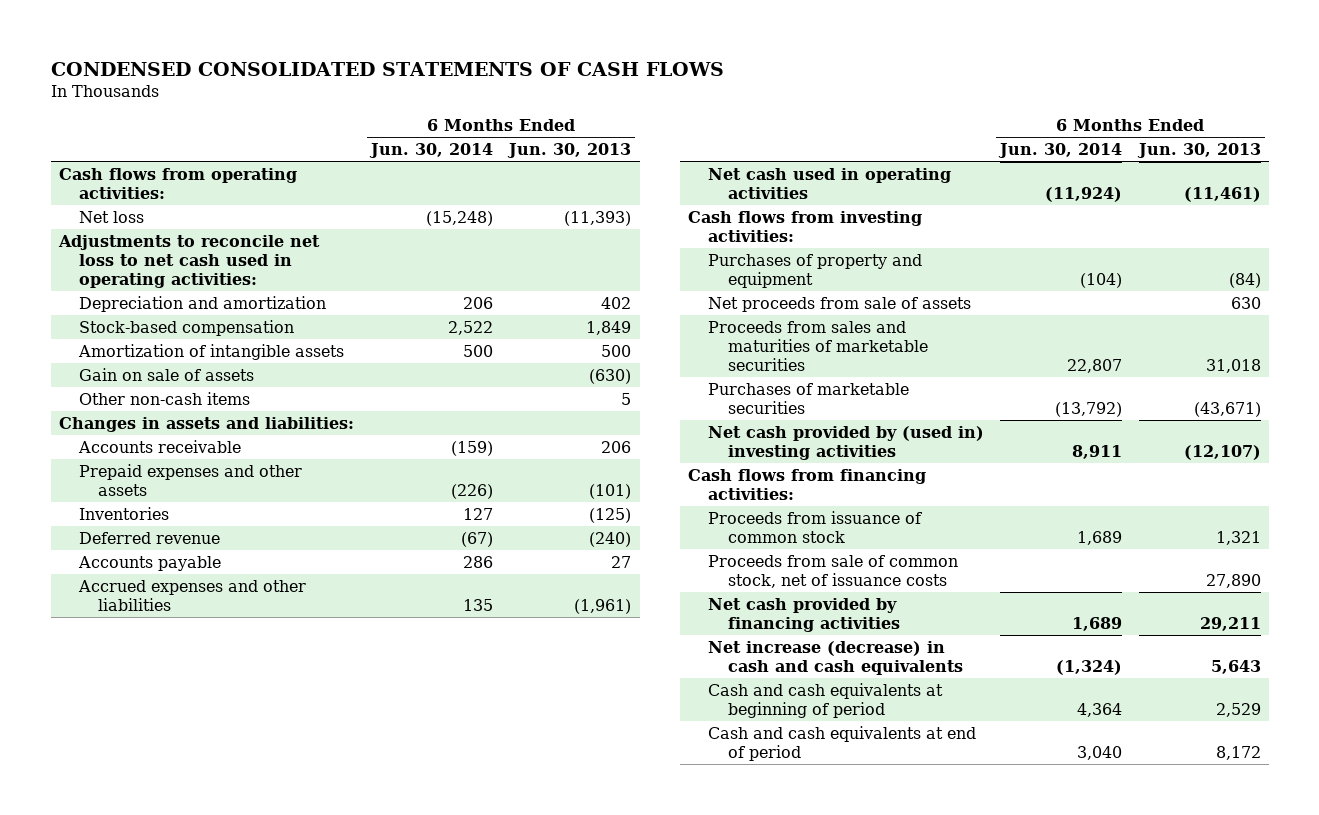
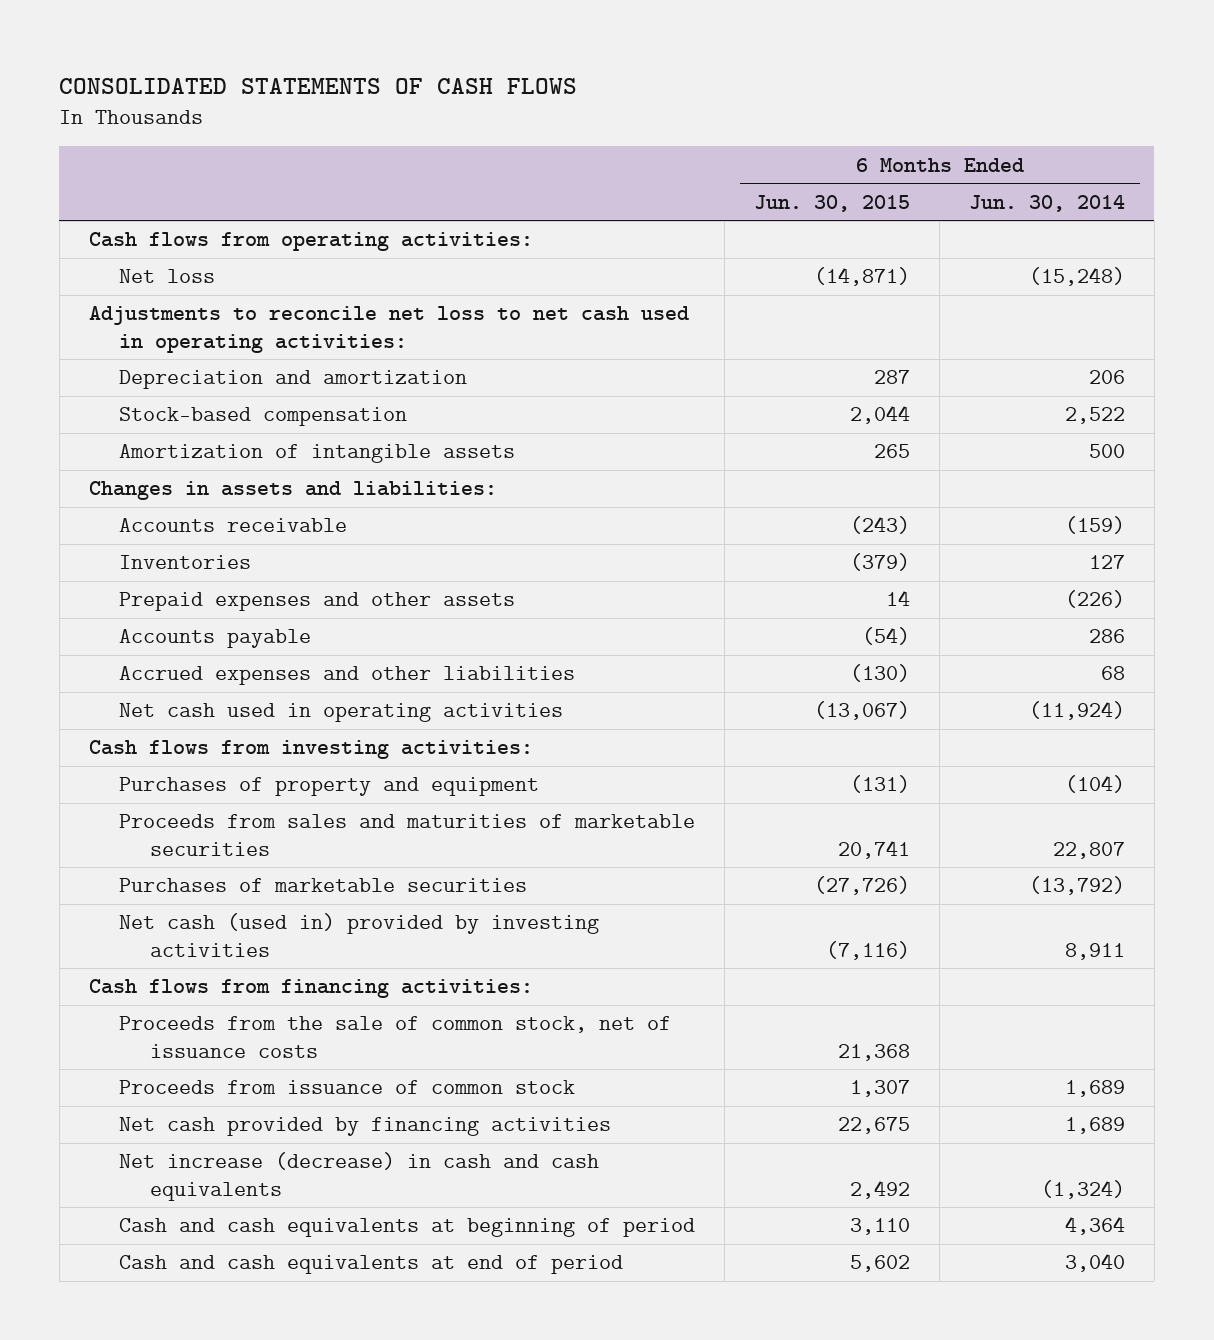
[50,61,724,76] CONDENSED CONSOLIDATED STATEMENTS OF CASH FLOWS -> [59,77,578,94] CONSOLIDATED STATEMENTS OF CASH FLOWS
[507,143,632,159] Jun. 30, 2013 -> none
none -> [754,194,911,212] Jun. 30, 2015
[78,367,254,381] Gain on sale of assets -> none
[78,391,250,405] Other non-cash items -> none
[78,531,220,544] Deferred revenue -> none
[78,463,302,496] Prepaid expenses and other assets -> [119,592,516,612] Prepaid expenses and other assets
[462,598,493,611] 135 -> [1100,666,1125,681] 68
[707,296,971,312] Net proceeds from sale of assets -> none
[707,425,984,460] Net cash provided by (used in) investing activities -> [119,913,600,957] Net cash (used in) provided by investing activities
none -> [119,1016,672,1058] Proceeds from the sale of common stock, net of issuance costs
[707,554,958,588] Proceeds from sale of common stock, net of issuance costs -> none

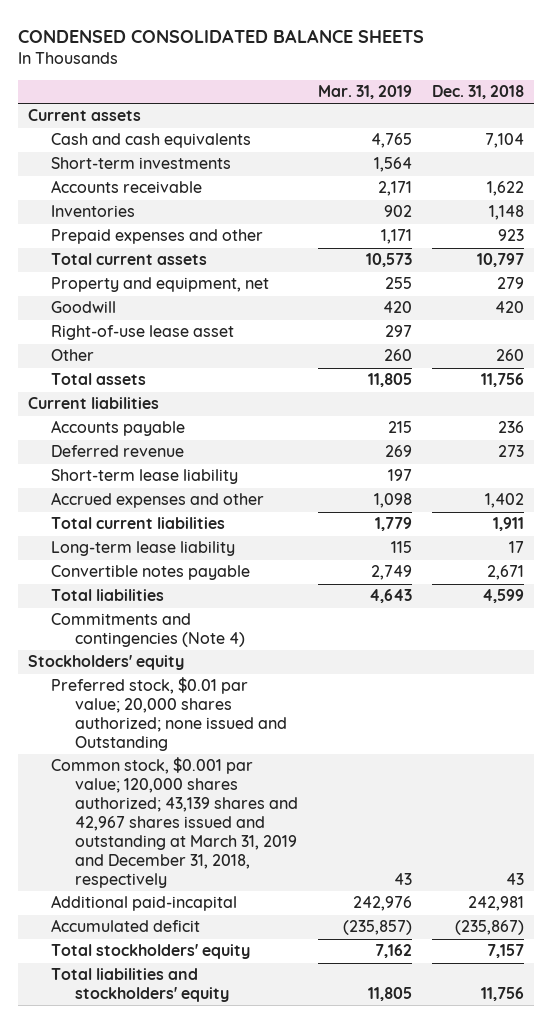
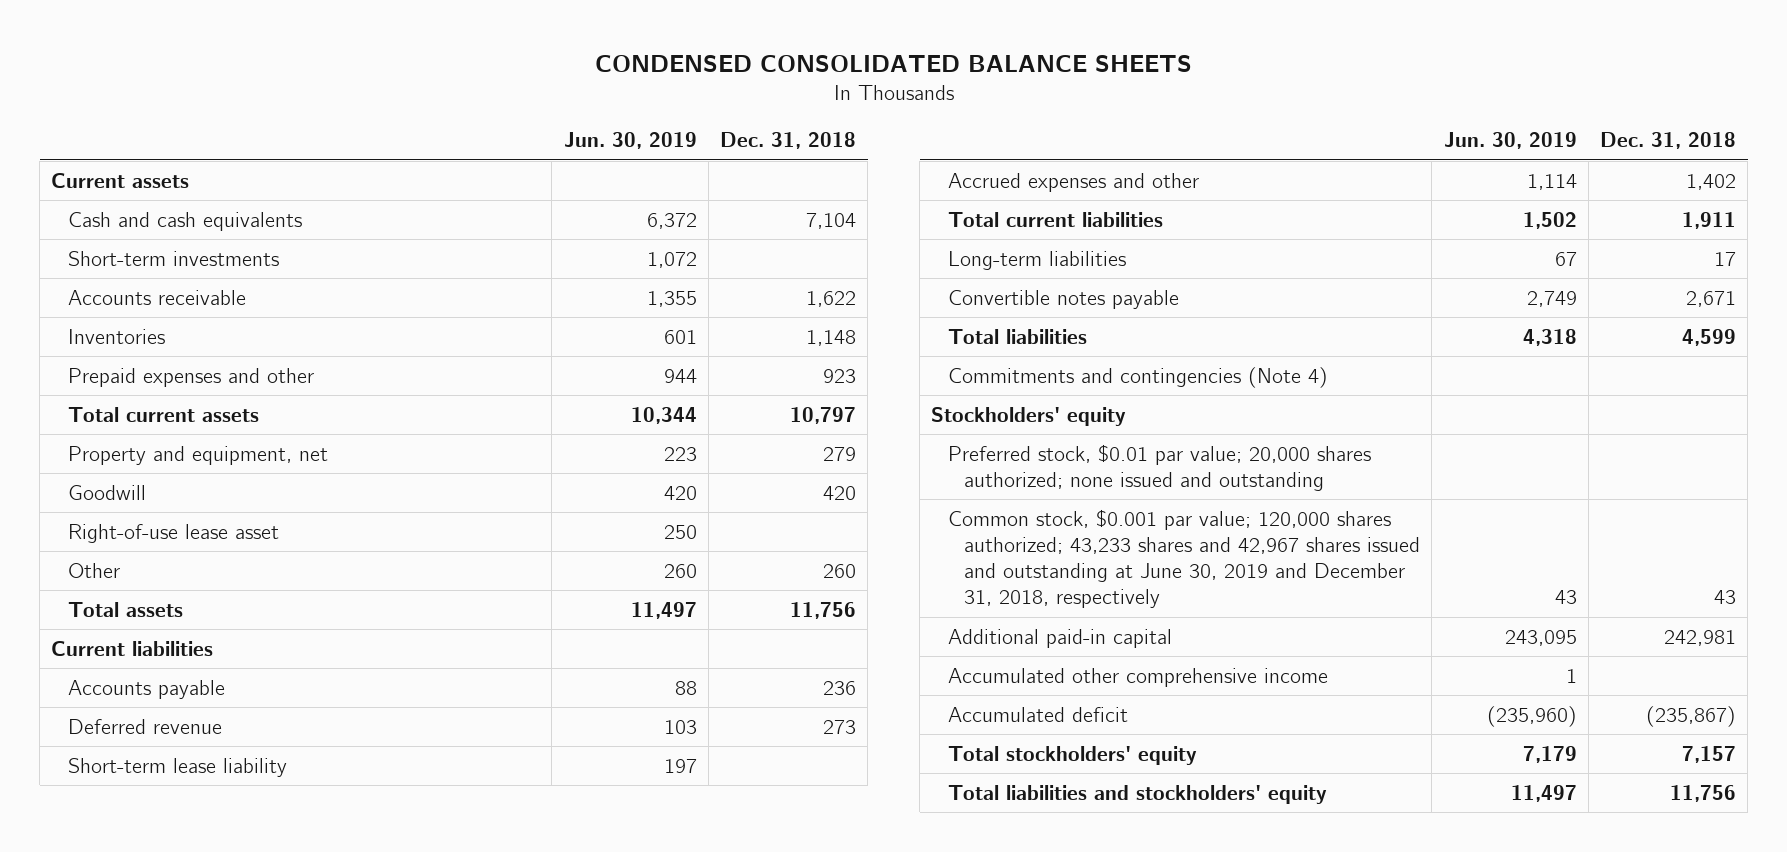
[318,85,413,100] Mar. 31, 2019 -> none
none -> [563,132,697,150] Jun. 30, 2019
[51,541,236,557] Long-term lease liability -> none
none -> [947,250,1126,270] Long-term liabilities
[51,677,287,752] Preferred stock, $0.01 par value; 20,000 shares authorized; none issued and Outstanding -> [947,443,1371,491] Preferred stock, $0.01 par value; 20,000 shares authorized; none issued and outstanding
[51,757,298,888] Common stock, $0.001 par value; 120,000 shares authorized; 43,139 shares and 42,967 shares issued and outstanding at March 31, 2019 and December 31, 2018, respectively -> [947,508,1421,609] Common stock, $0.001 par value; 120,000 shares authorized; 43,233 shares and 42,967 shares issued and outstanding at June 30, 2019 and December 31, 2018, respectively
[51,895,238,912] Additional paid-incapital -> [947,628,1172,648] Additional paid-in capital
none -> [947,667,1328,687] Accumulated other comprehensive income

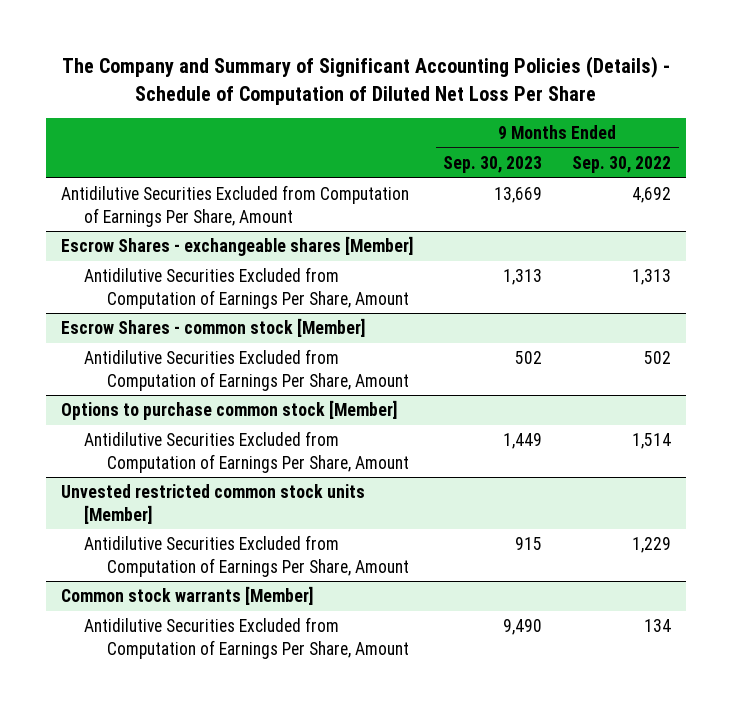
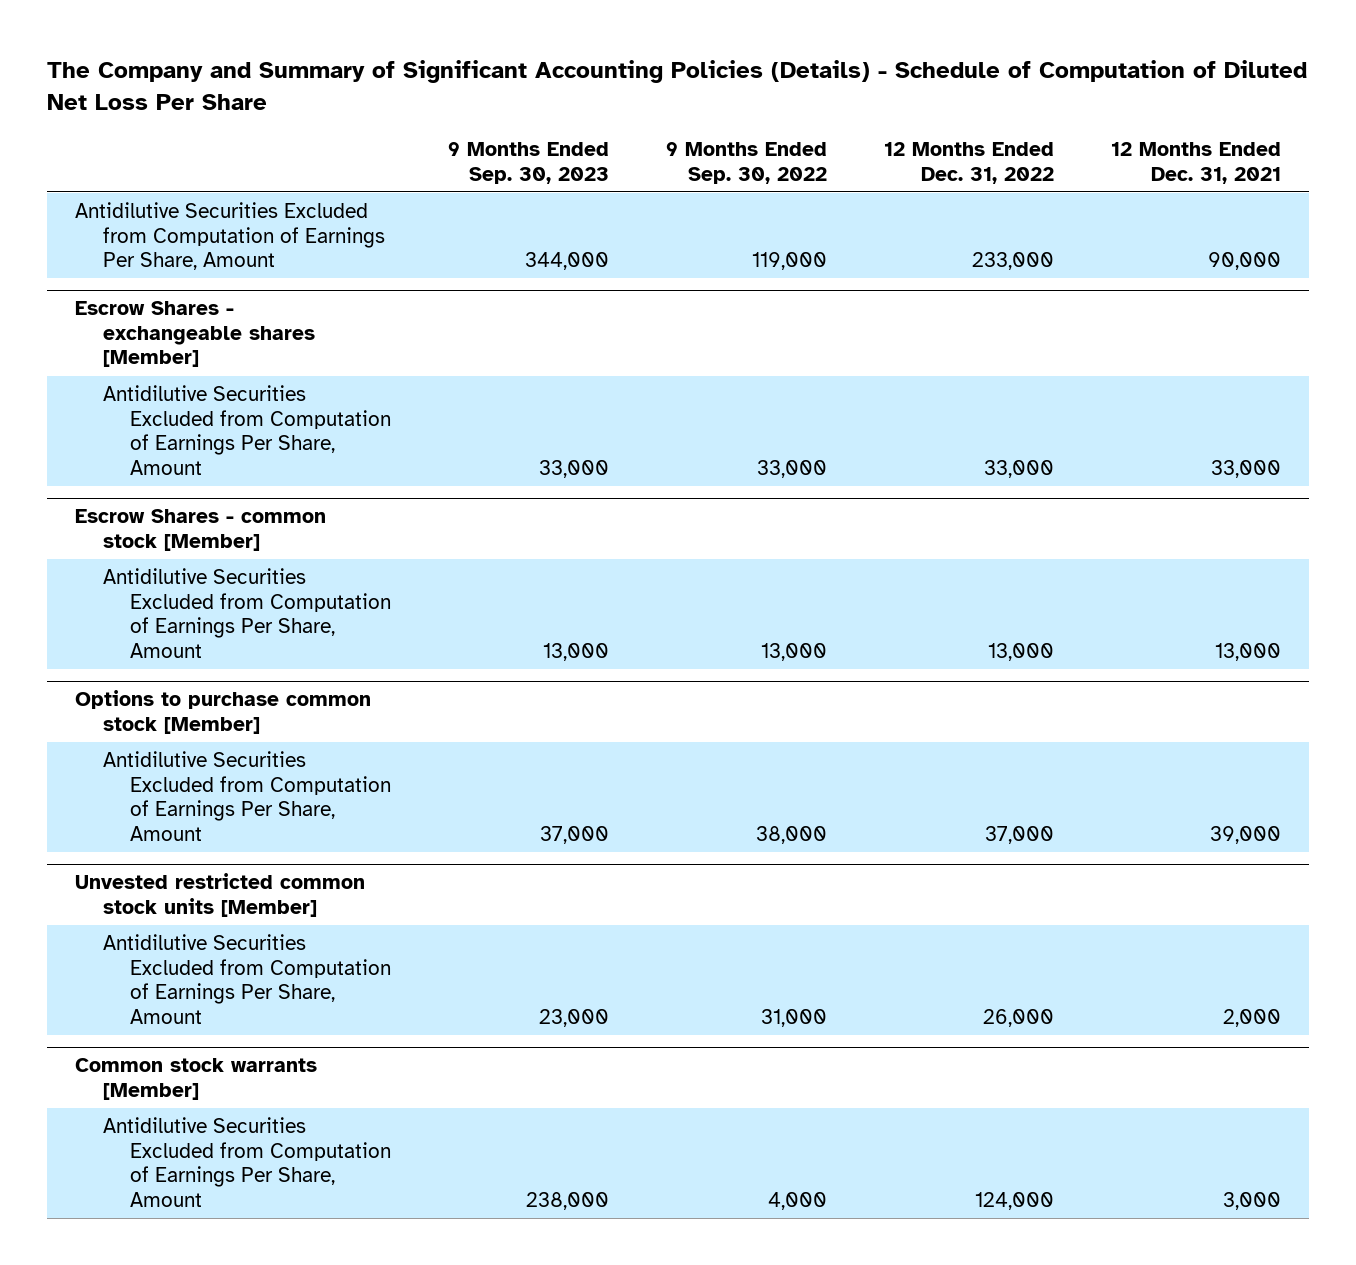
none -> [883,142,1054,184] 12 Months Ended Dec. 31, 2022
none -> [1110,142,1281,184] 12 Months Ended Dec. 31, 2021
[494,187,543,204] 13,669 -> [525,252,610,271] 344,000
[632,187,672,204] 4,692 -> [751,252,827,271] 119,000
[503,269,543,286] 1,313 -> [539,459,610,478] 33,000
[632,269,672,286] 1,313 -> [756,459,827,478] 33,000
[515,351,543,365] 502 -> [543,642,610,661] 13,000
[644,351,672,365] 502 -> [760,642,827,661] 13,000
[503,433,543,450] 1,449 -> [540,825,610,844] 37,000
[632,433,672,450] 1,514 -> [755,825,827,844] 38,000
[515,537,543,551] 915 -> [539,1008,610,1027] 23,000
[632,537,672,554] 1,229 -> [760,1008,827,1027] 31,000
[503,619,543,636] 9,490 -> [526,1191,610,1210] 238,000
[644,619,672,633] 134 -> [767,1191,827,1210] 4,000

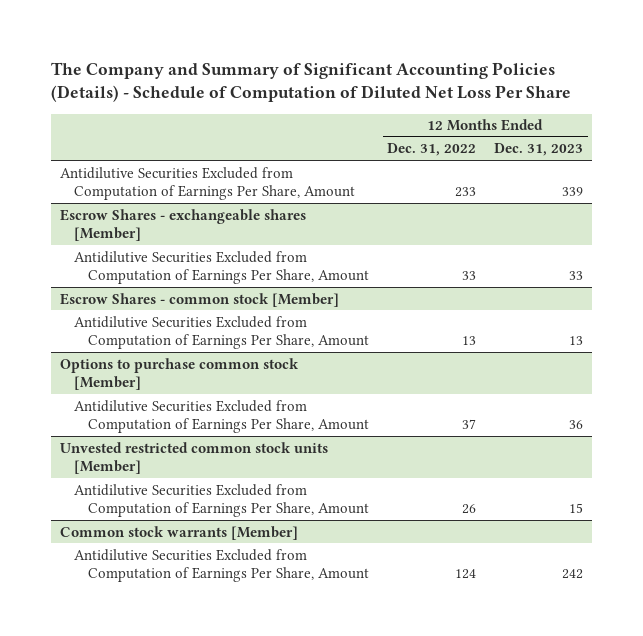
[448,142,610,184] 9 Months Ended Sep. 30, 2023 -> none
[665,142,827,184] 9 Months Ended Sep. 30, 2022 -> none
[1110,142,1281,184] 12 Months Ended Dec. 31, 2021 -> none
none -> [494,143,584,157] Dec. 31, 2023
[971,252,1054,271] 233,000 -> [455,187,477,198] 233
[983,459,1054,478] 33,000 -> [462,271,477,281] 33
[987,642,1054,661] 13,000 -> [462,336,477,346] 13
[984,825,1054,844] 37,000 -> [462,419,477,430] 37
[982,1008,1054,1027] 26,000 -> [462,504,477,515] 26
[974,1191,1054,1210] 124,000 -> [455,569,477,580] 124

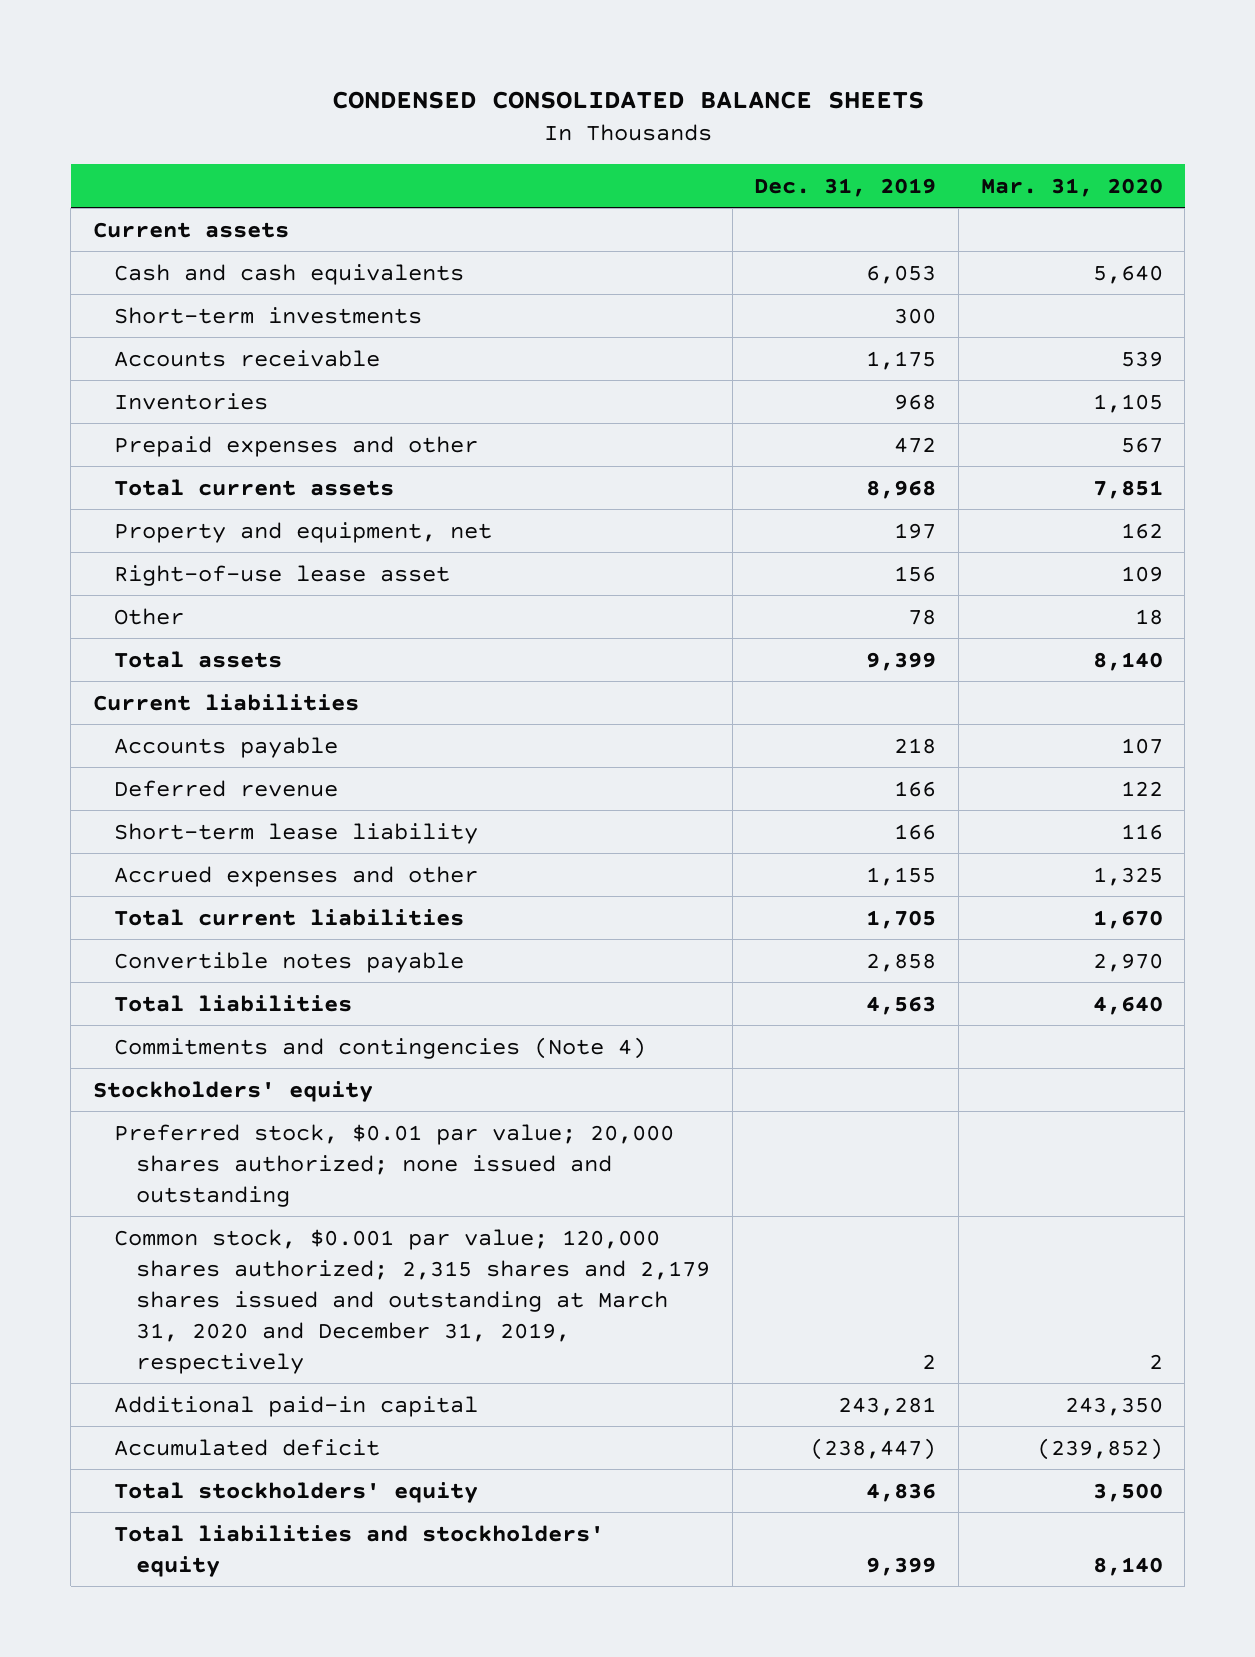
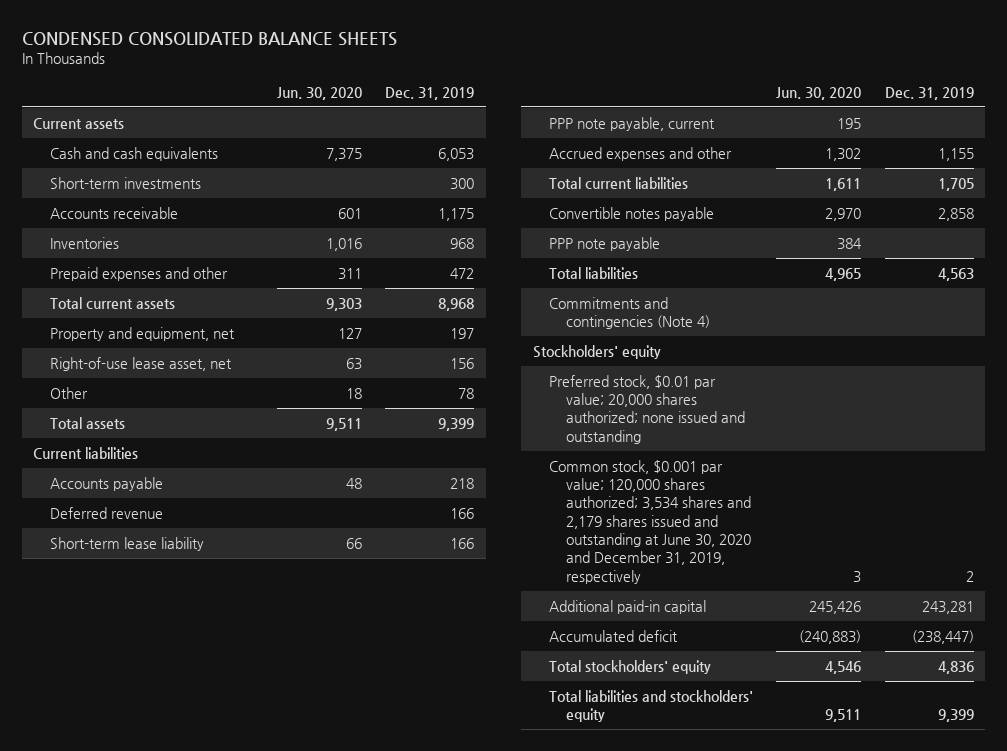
[980,177,1163,197] Mar. 31, 2020 -> none
none -> [276,86,362,100] Jun. 30, 2020
[114,564,451,586] Right-of-use lease asset -> [49,356,232,371] Right-of-use lease asset, net
none -> [549,116,716,131] PPP note payable, current
none -> [549,236,661,251] PPP note payable
[114,1228,711,1374] Common stock, $0.001 par value; 120,000 shares authorized; 2,315 shares and 2,179 shares issued and outstanding at March 31, 2020 and December 31, 2019, respectively -> [549,459,751,584] Common stock, $0.001 par value; 120,000 shares authorized; 3,534 shares and 2,179 shares issued and outstanding at June 30, 2020 and December 31, 2019, respectively

